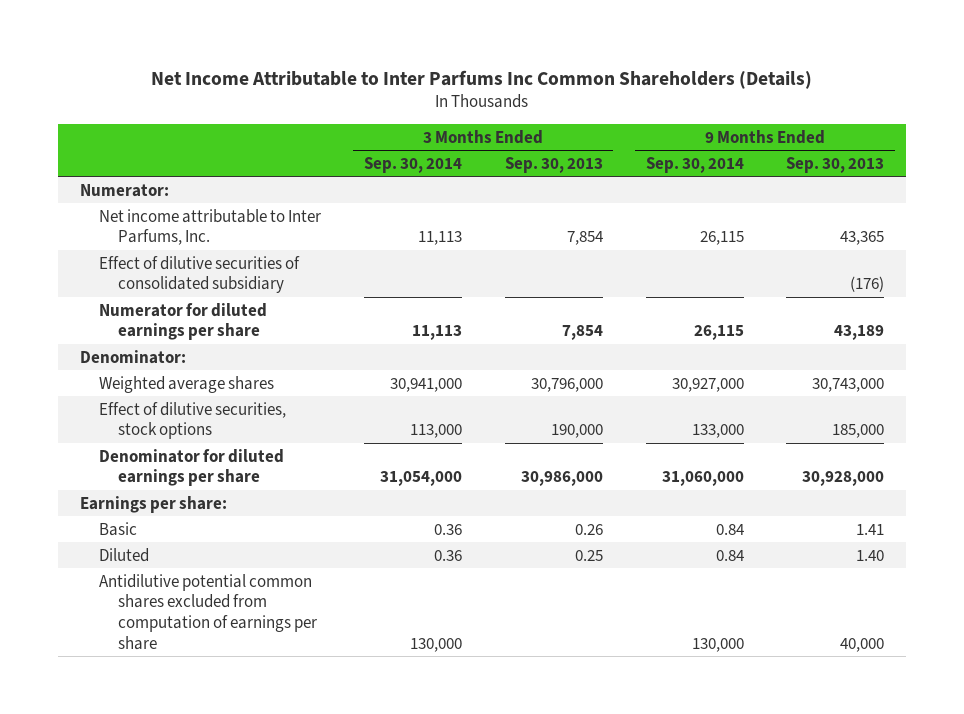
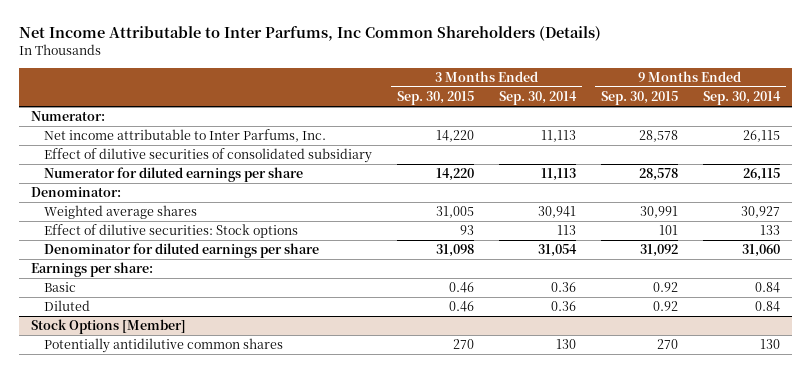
[151,69,813,89] Net Income Attributable to Inter Parfums Inc Common Shareholders (Details) -> [18,26,601,42] Net Income Attributable to Inter Parfums, Inc Common Shareholders (Details)
[504,156,603,173] Sep. 30, 2013 -> none
[786,156,885,173] Sep. 30, 2013 -> none
none -> [397,91,475,106] Sep. 30, 2015
none -> [600,91,678,106] Sep. 30, 2015
[389,377,462,392] 30,941,000 -> [538,206,577,219] 30,941
[671,377,744,392] 30,927,000 -> [740,206,780,219] 30,927
[99,401,287,440] Effect of dilutive securities, stock options -> [44,224,299,239] Effect of dilutive securities: Stock options
[409,424,462,439] 113,000 -> [557,225,577,236] 113
[691,424,744,439] 133,000 -> [759,225,780,236] 133
[379,471,462,487] 31,054,000 -> [538,244,578,258] 31,054
[661,471,744,487] 31,060,000 -> [741,244,780,258] 31,060
none -> [31,319,187,335] Stock Options [Member]
[99,573,318,650] Antidilutive potential common shares excluded from computation of earnings per share -> [44,338,284,354] Potentially antidilutive common shares
[409,637,462,652] 130,000 -> [556,339,577,350] 130
[691,637,744,652] 130,000 -> [759,339,780,350] 130

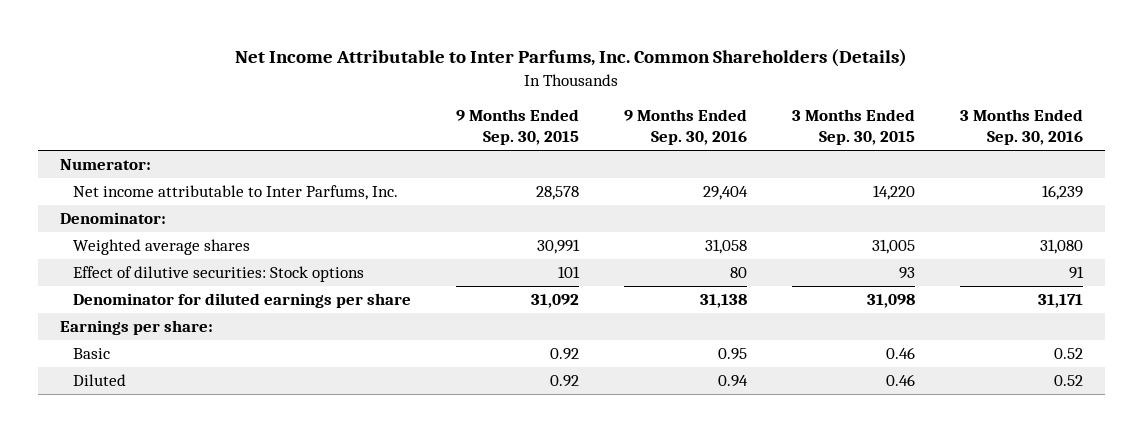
[18,26,601,42] Net Income Attributable to Inter Parfums, Inc Common Shareholders (Details) -> [235,49,908,68] Net Income Attributable to Inter Parfums, Inc. Common Shareholders (Details)
[499,91,578,106] Sep. 30, 2014 -> none
[702,91,781,106] Sep. 30, 2014 -> none
none -> [624,109,748,146] 9 Months Ended Sep. 30, 2016
none -> [959,109,1083,146] 3 Months Ended Sep. 30, 2016
[44,148,373,164] Effect of dilutive securities of consolidated subsidiary -> none
[44,167,304,183] Numerator for diluted earnings per share -> none
[31,319,187,335] Stock Options [Member] -> none
[44,338,284,354] Potentially antidilutive common shares -> none

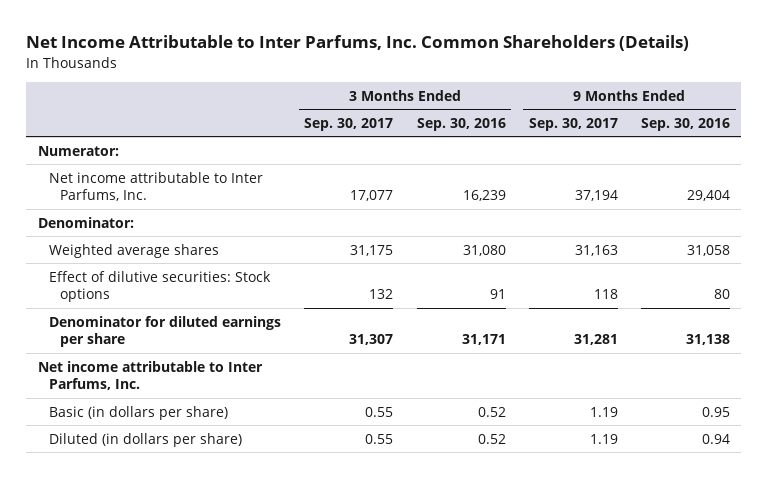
[456,109,580,146] 9 Months Ended Sep. 30, 2015 -> none
[791,109,915,146] 3 Months Ended Sep. 30, 2015 -> none
none -> [304,117,394,131] Sep. 30, 2017
none -> [528,117,618,131] Sep. 30, 2017
[60,320,214,336] Earnings per share: -> none
none -> [37,360,263,391] Net income attributable to Inter Parfums, Inc.
[73,348,111,360] Basic -> [49,405,229,420] Basic (in dollars per share)
[73,374,127,387] Diluted -> [49,432,243,447] Diluted (in dollars per share)

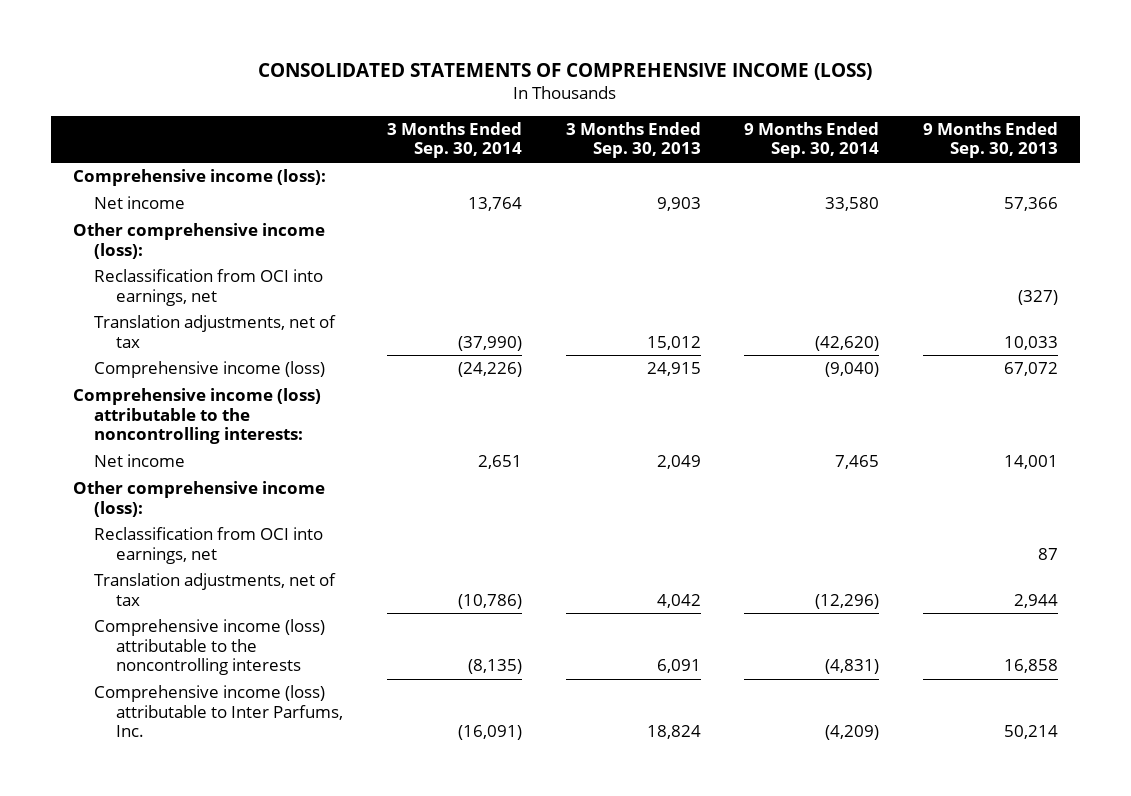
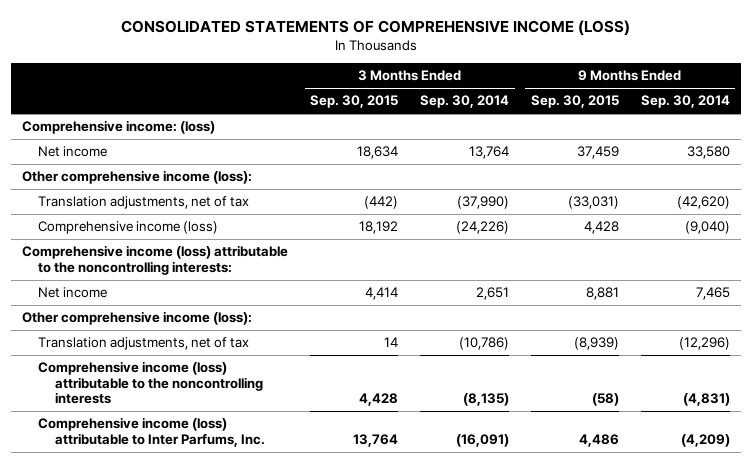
[565,122,701,159] 3 Months Ended Sep. 30, 2013 -> none
[923,122,1059,159] 9 Months Ended Sep. 30, 2013 -> none
none -> [310,95,399,109] Sep. 30, 2015
none -> [530,95,619,109] Sep. 30, 2015
[72,169,326,187] Comprehensive income (loss): -> [22,120,216,135] Comprehensive income: (loss)
[94,269,324,306] Reclassification from OCI into earnings, net -> none
[94,527,324,564] Reclassification from OCI into earnings, net -> none

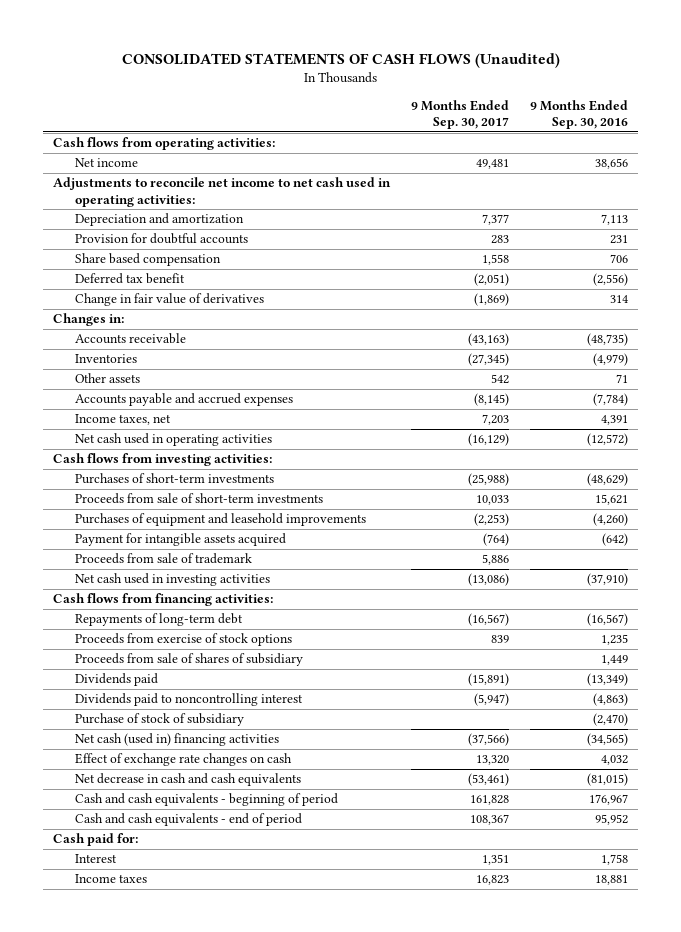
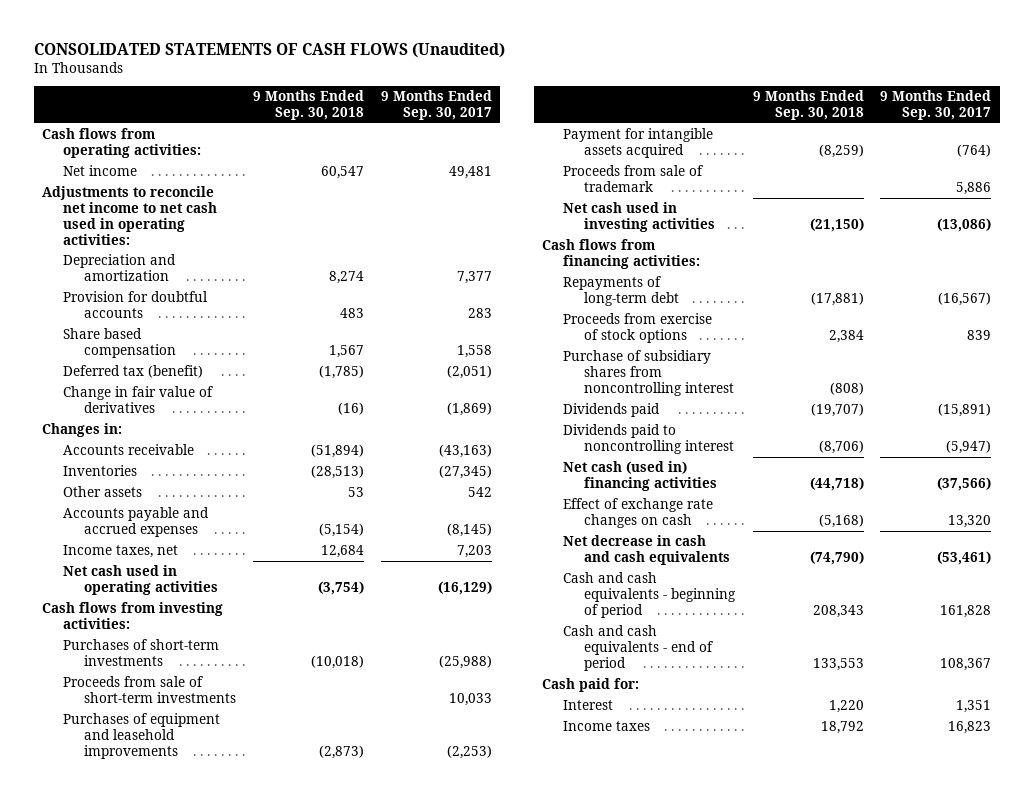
[529,99,628,130] 9 Months Ended Sep. 30, 2016 -> none
none -> [253,90,365,121] 9 Months Ended Sep. 30, 2018
[74,273,185,285] Deferred tax benefit -> [63,365,204,379] Deferred tax (benefit)
[74,653,303,667] Proceeds from sale of shares of subsidiary -> none
none -> [562,350,734,397] Purchase of subsidiary shares from noncontrolling interest
[74,713,244,727] Purchase of stock of subsidiary -> none

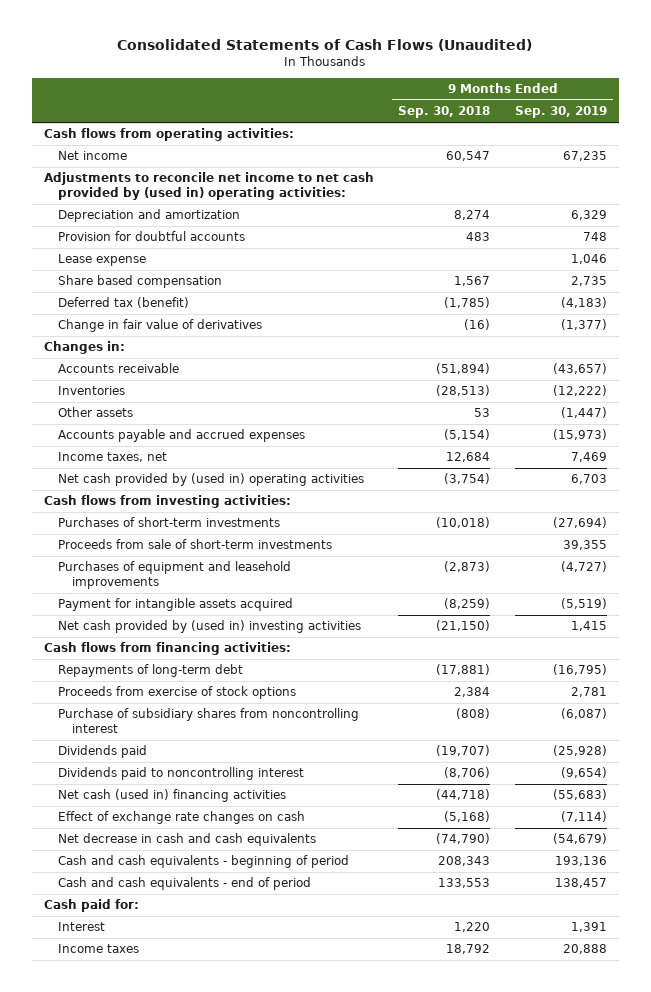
[34,42,506,58] CONSOLIDATED STATEMENTS OF CASH FLOWS (Unaudited) -> [117,39,533,52] Consolidated Statements of Cash Flows (Unaudited)
[380,90,492,121] 9 Months Ended Sep. 30, 2017 -> none
none -> [514,106,607,119] Sep. 30, 2019
[42,186,218,245] Adjustments to reconcile net income to net cash used in operating activities: -> [44,172,375,200] Adjustments to reconcile net income to net cash provided by (used in) operating activities:
none -> [58,254,147,267] Lease expense
[63,565,219,596] Net cash used in operating activities -> [58,473,365,487] Net cash provided by (used in) operating activities
[562,165,703,193] Proceeds from sale of trademark -> none
[562,202,715,233] Net cash used in investing activities -> [58,620,362,634] Net cash provided by (used in) investing activities

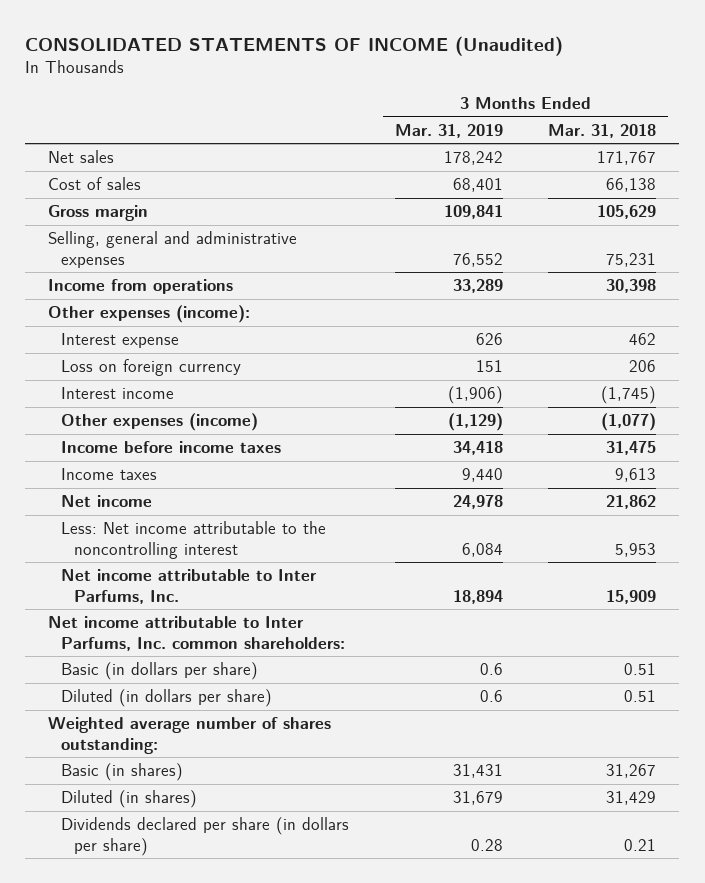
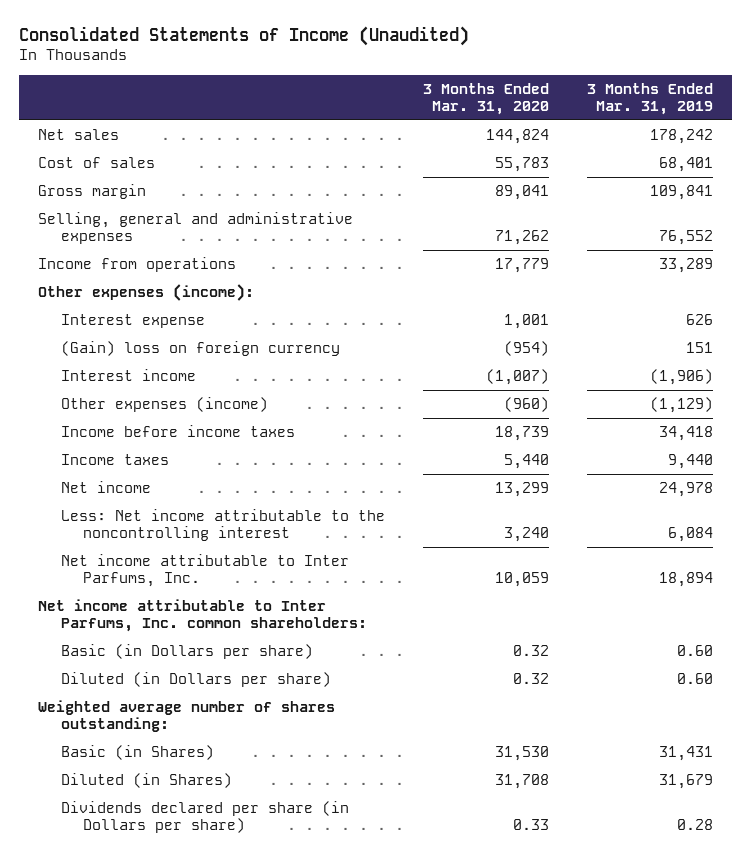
[25,35,564,56] CONSOLIDATED STATEMENTS OF INCOME (Unaudited) -> [18,25,469,46] Consolidated Statements of Income (Unaudited)
[548,123,657,138] Mar. 31, 2018 -> none
none -> [422,82,549,115] 3 Months Ended Mar. 31, 2020
[61,359,242,377] Loss on foreign currency -> [60,340,340,356] (Gain) loss on foreign currency
[61,662,259,681] Basic (in dollars per share) -> [60,643,313,659] Basic (in Dollars per share)
[479,663,503,676] 0.6 -> [677,644,714,656] 0.60
[61,689,273,708] Diluted (in dollars per share) -> [60,671,331,687] Diluted (in Dollars per share)
[479,690,503,703] 0.6 -> [677,672,714,684] 0.60
[61,763,184,782] Basic (in shares) -> [60,744,214,760] Basic (in Shares)
[61,790,198,809] Diluted (in shares) -> [60,772,232,788] Diluted (in Shares)
[61,817,350,856] Dividends declared per share (in dollars per share) -> [60,800,349,833] Dividends declared per share (in Dollars per share)

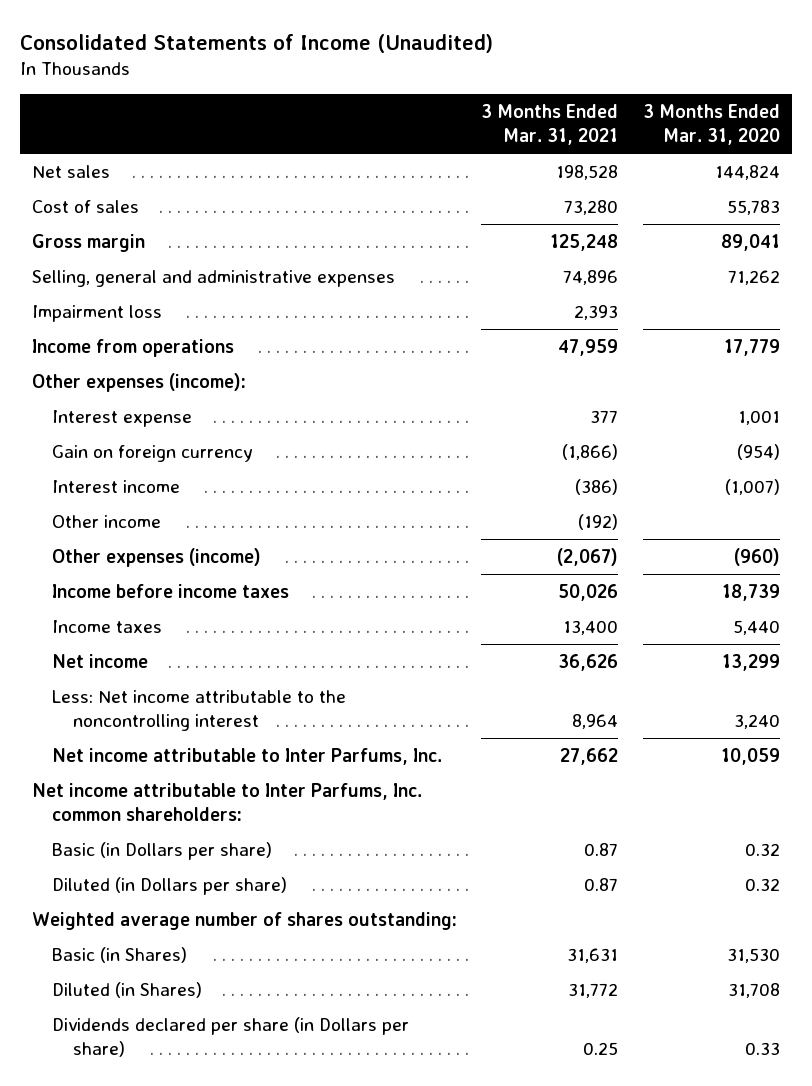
[587,82,714,115] 3 Months Ended Mar. 31, 2019 -> none
none -> [481,103,619,145] 3 Months Ended Mar. 31, 2021
none -> [32,305,163,323] Impairment loss
[60,340,340,356] (Gain) loss on foreign currency -> [52,445,254,463] Gain on foreign currency
none -> [52,515,162,529] Other income

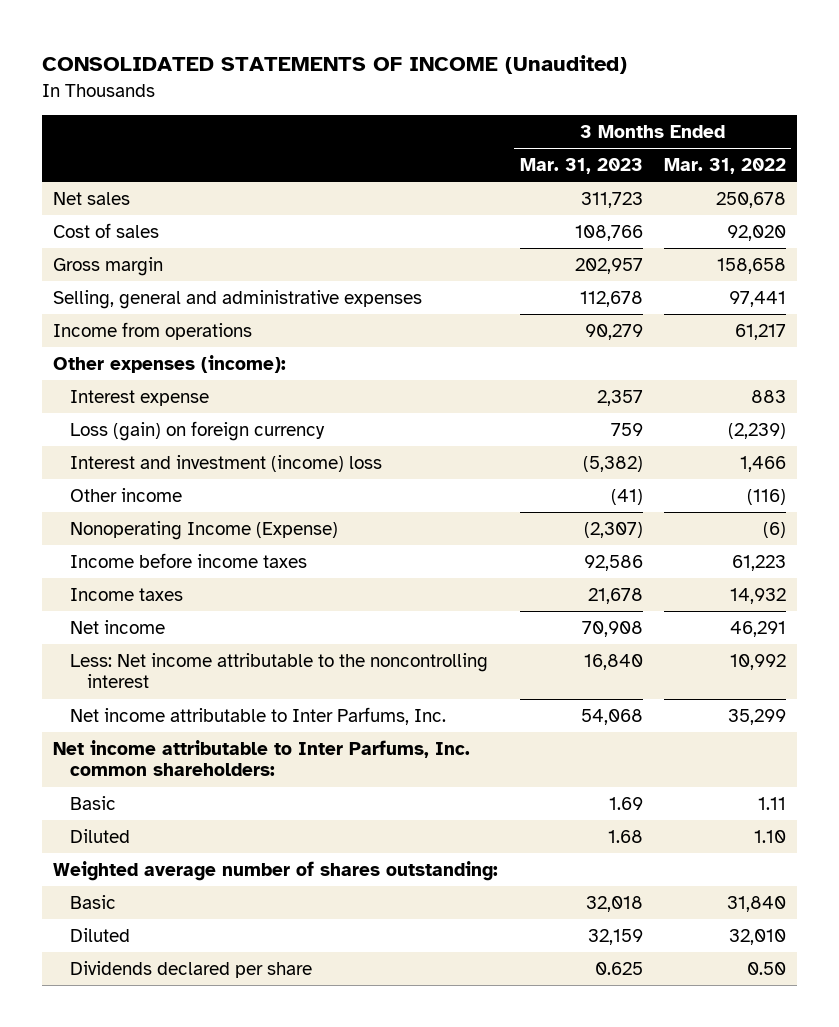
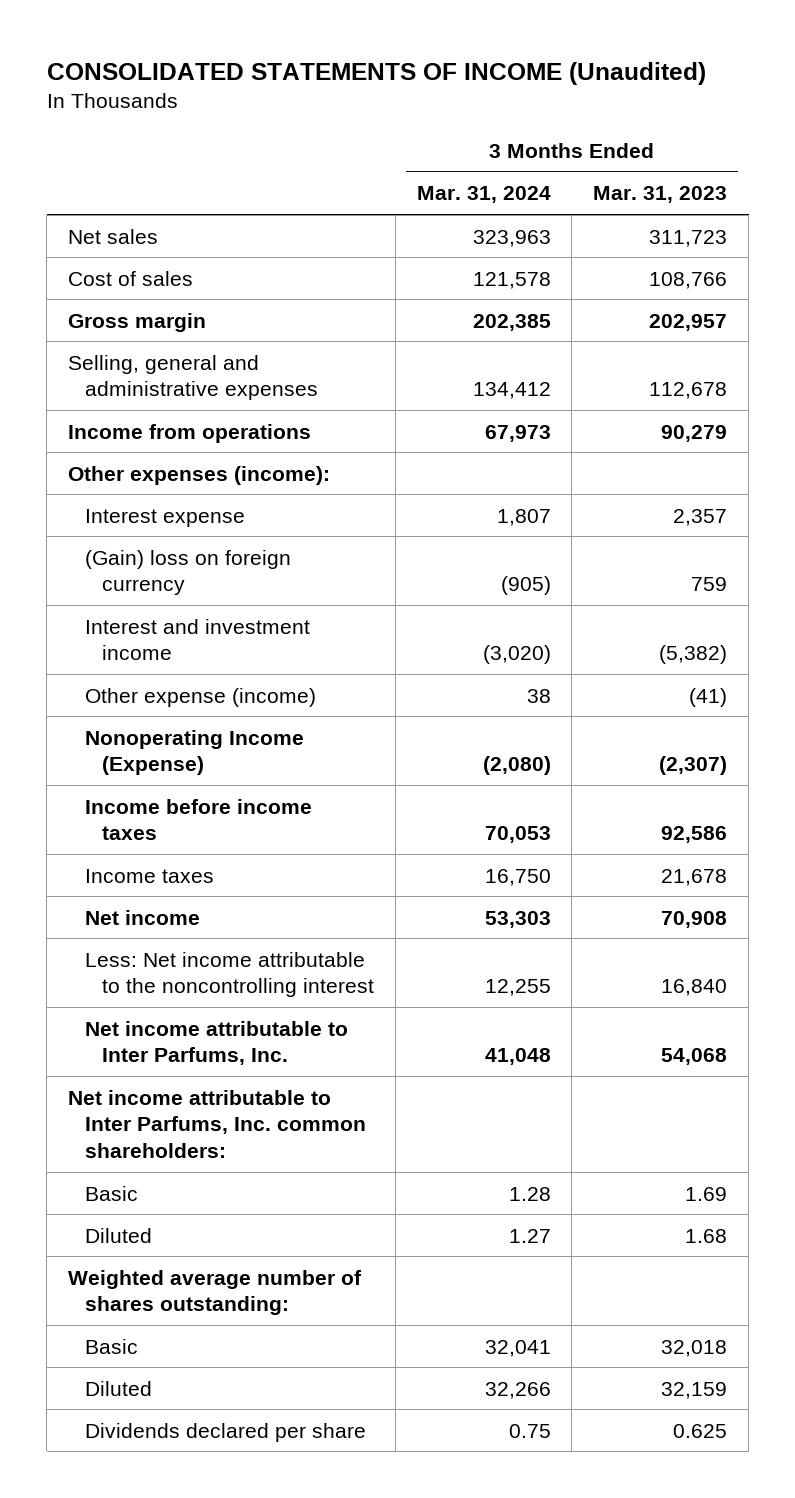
[663,157,786,174] Mar. 31, 2022 -> none
none -> [416,186,551,204] Mar. 31, 2024
[70,420,326,441] Loss (gain) on foreign currency -> [85,549,292,596] (Gain) loss on foreign currency
[70,454,383,472] Interest and investment (income) loss -> [85,618,311,661] Interest and investment income
[70,487,183,502] Other income -> [85,687,317,707] Other expense (income)

